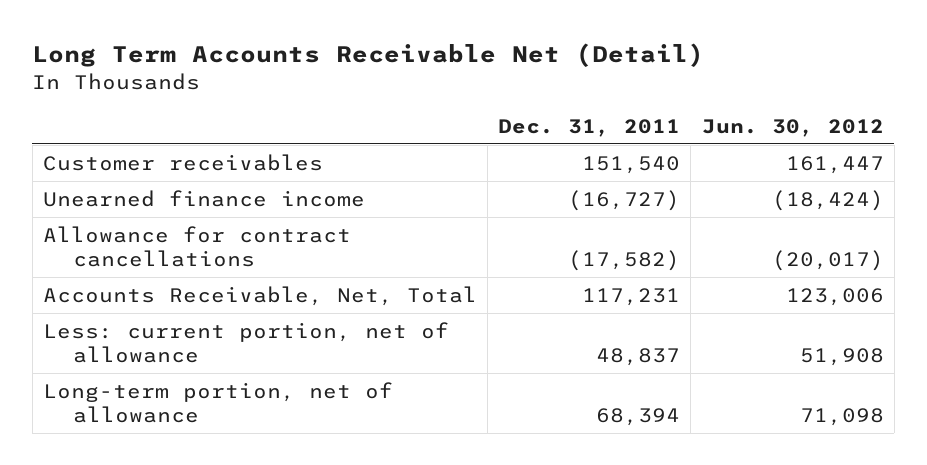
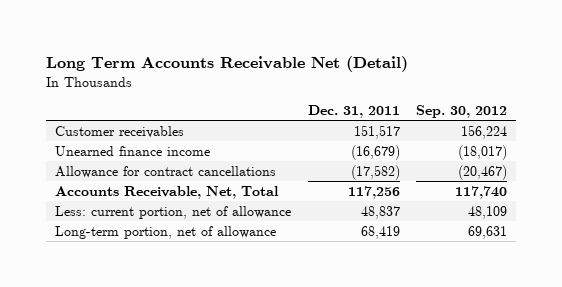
[701,118,884,137] Jun. 30, 2012 -> none
none -> [416,105,508,119] Sep. 30, 2012
[582,155,681,174] 151,540 -> [353,124,400,139] 151,517
[568,189,681,211] (16,727) -> [350,144,400,160] (16,679)
[582,287,681,306] 117,231 -> [347,185,400,199] 117,256
[596,407,681,426] 68,394 -> [360,225,400,239] 68,419

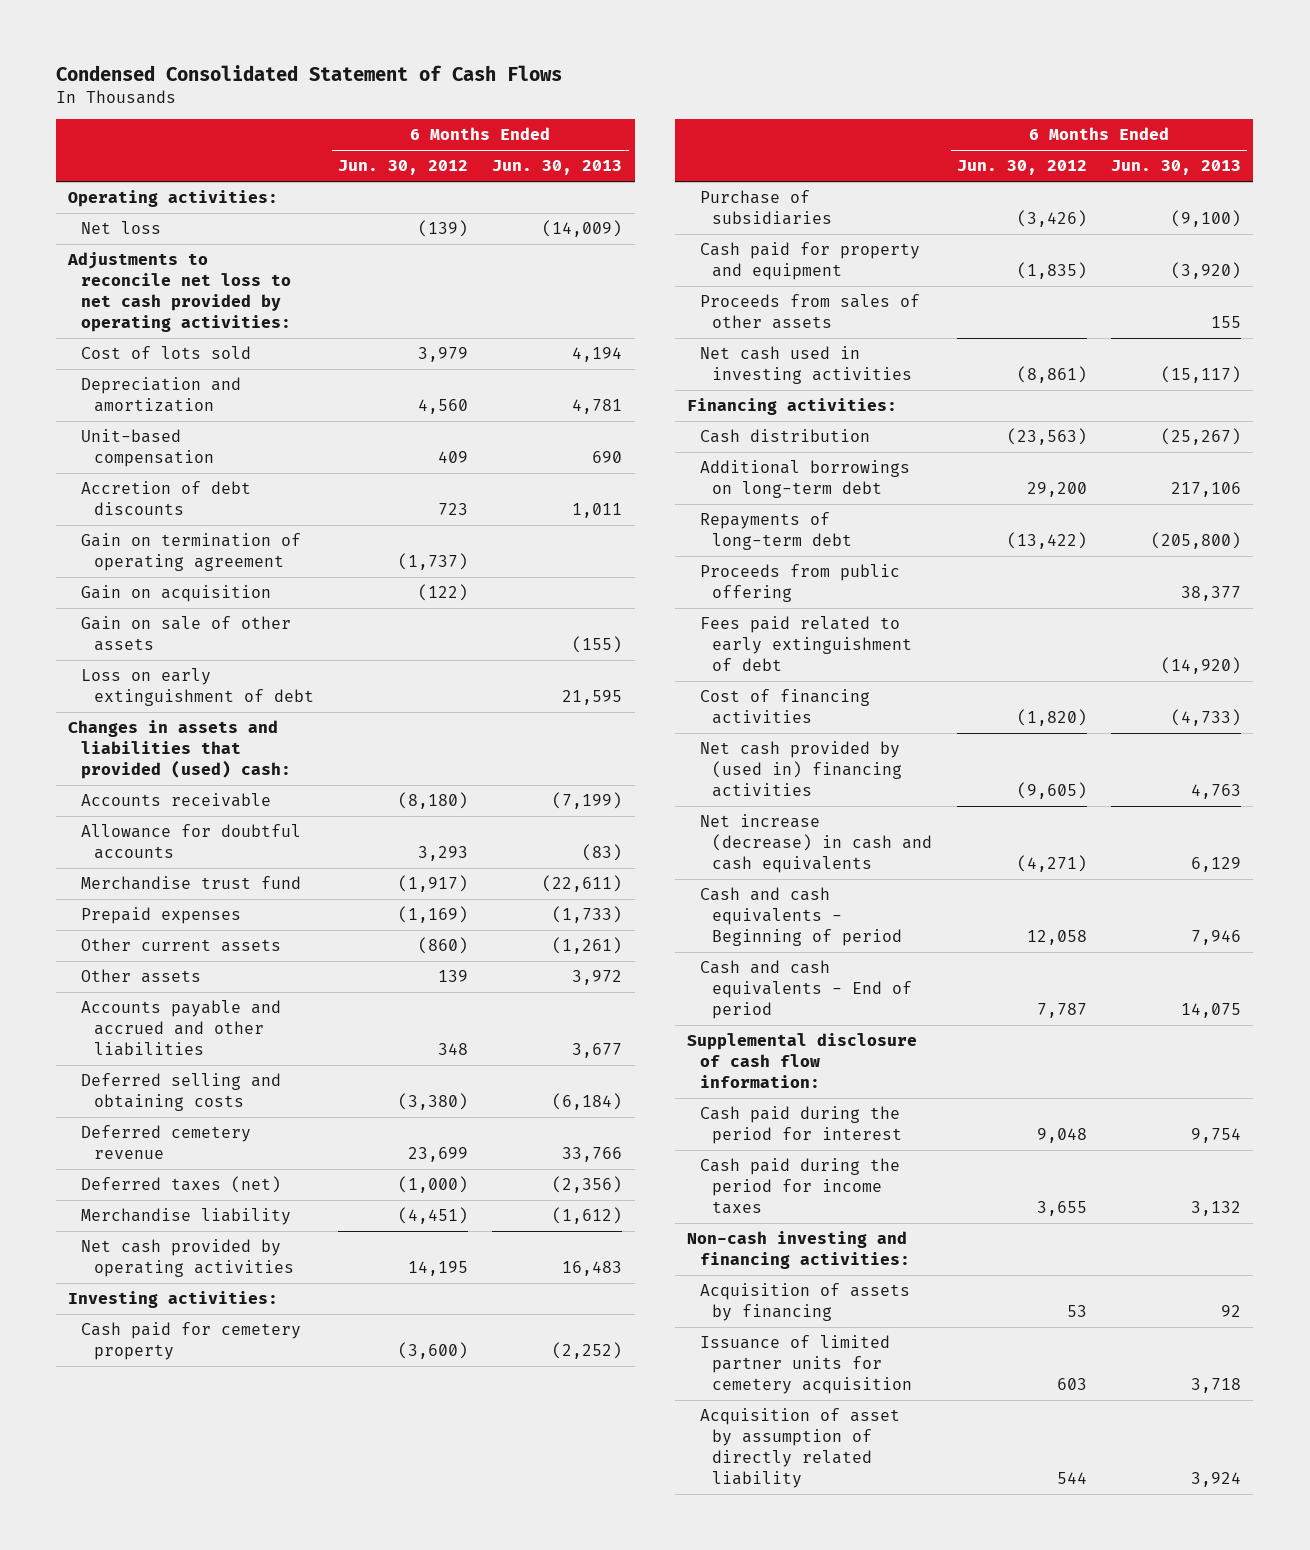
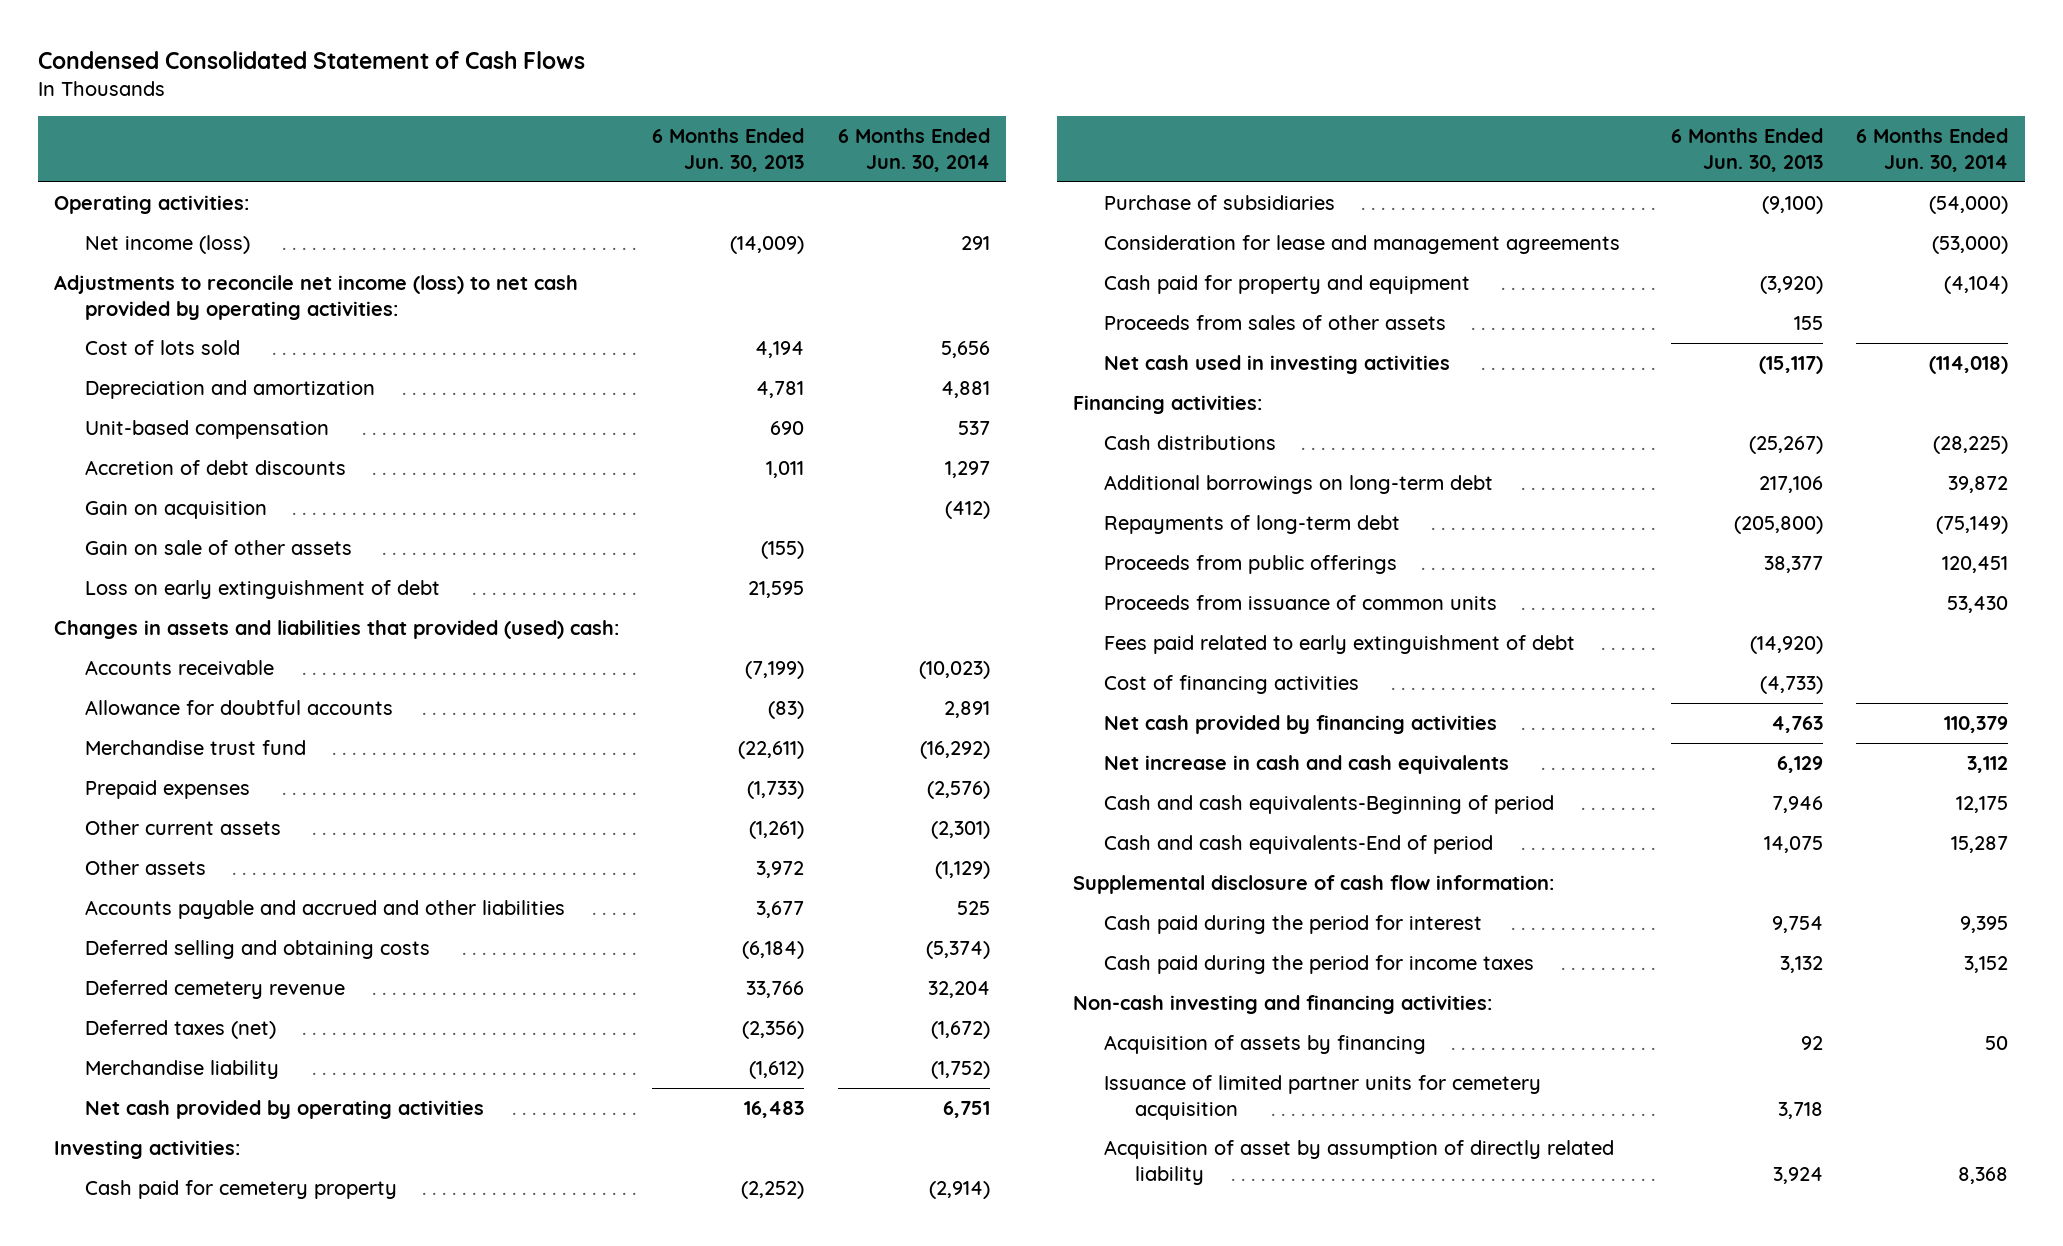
[338,160,469,176] Jun. 30, 2012 -> none
none -> [837,128,990,172] 6 Months Ended Jun. 30, 2014
[80,221,161,235] Net loss -> [85,235,251,255] Net income (loss)
[67,252,291,332] Adjustments to reconcile net loss to net cash provided by operating activities: -> [54,275,579,320] Adjustments to reconcile net income (loss) to net cash provided by operating activities:
[80,533,301,572] Gain on termination of operating agreement -> none
none -> [1104,235,1621,255] Consideration for lease and management agreements
[699,429,870,444] Cash distribution -> [1104,435,1277,451] Cash distributions
[699,564,900,603] Proceeds from public offering -> [1104,555,1398,575] Proceeds from public offerings
none -> [1104,595,1498,611] Proceeds from issuance of common units
[699,741,903,797] Net cash provided by (used in) financing activities -> [1104,715,1498,735] Net cash provided by financing activities
[699,814,933,873] Net increase (decrease) in cash and cash equivalents -> [1104,755,1510,775] Net increase in cash and cash equivalents
[699,887,903,946] Cash and cash equivalents - Beginning of period -> [1104,795,1555,815] Cash and cash equivalents-Beginning of period
[699,960,913,1019] Cash and cash equivalents - End of period -> [1104,835,1494,855] Cash and cash equivalents-End of period

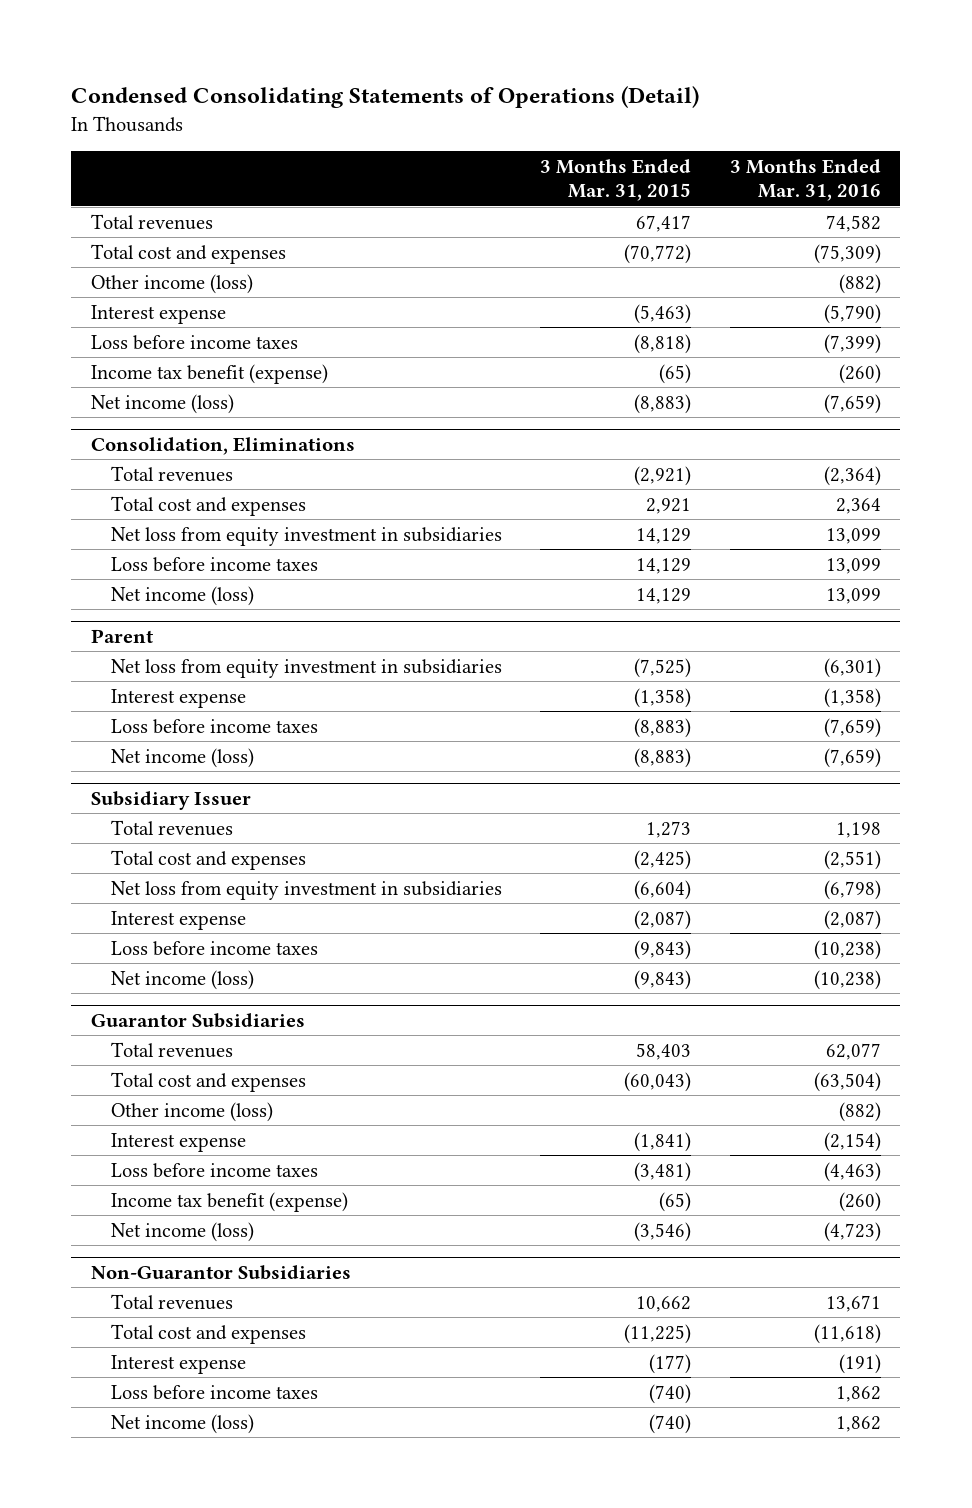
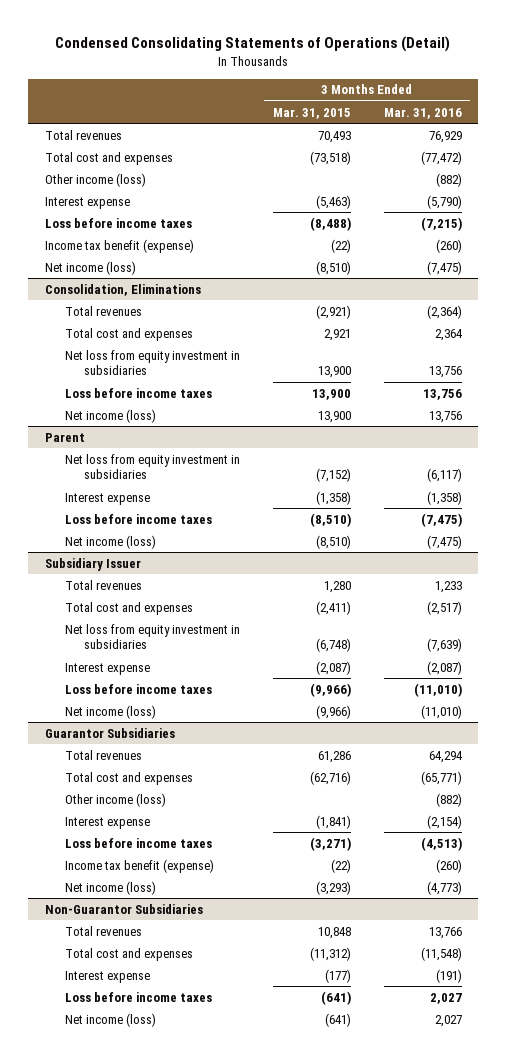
[636,214,692,232] 67,417 -> [317,130,351,143] 70,493
[825,214,881,232] 74,582 -> [428,130,462,143] 76,929
[624,243,692,264] (70,772) -> [309,150,351,165] (73,518)
[813,243,881,264] (75,309) -> [420,150,462,165] (77,472)
[634,333,692,354] (8,818) -> [309,216,351,231] (8,488)
[823,333,881,354] (7,399) -> [420,216,462,231] (7,215)
[659,363,692,384] (65) -> [330,238,351,253] (22)
[634,393,692,414] (8,883) -> [315,260,351,275] (8,510)
[823,393,881,414] (7,659) -> [426,260,462,275] (7,475)
[636,527,692,544] 14,129 -> [317,366,351,379] 13,900
[825,527,881,544] 13,099 -> [428,366,462,379] 13,756
[636,557,692,574] 14,129 -> [311,388,351,400] 13,900
[825,557,881,574] 13,099 -> [422,388,462,400] 13,756
[636,587,692,604] 14,129 -> [317,410,351,423] 13,900
[825,587,881,604] 13,099 -> [428,410,462,423] 13,756
[634,657,692,678] (7,525) -> [315,468,351,483] (7,152)
[823,657,881,678] (6,301) -> [426,468,462,483] (6,117)
[634,717,692,738] (8,883) -> [309,512,351,527] (8,510)
[823,717,881,738] (7,659) -> [420,512,462,527] (7,475)
[634,747,692,768] (8,883) -> [315,534,351,549] (8,510)
[823,747,881,768] (7,659) -> [426,534,462,549] (7,475)
[646,820,692,838] 1,273 -> [323,580,351,593] 1,280
[835,821,881,838] 1,198 -> [434,580,462,593] 1,233
[634,849,692,870] (2,425) -> [315,600,351,615] (2,411)
[823,849,881,870] (2,551) -> [426,600,462,615] (2,517)
[634,879,692,900] (6,604) -> [315,638,351,653] (6,748)
[823,879,881,900] (6,798) -> [426,638,462,653] (7,639)
[634,939,692,960] (9,843) -> [309,682,351,697] (9,966)
[813,939,881,960] (10,238) -> [413,682,462,697] (11,010)
[634,969,692,990] (9,843) -> [315,704,351,719] (9,966)
[813,969,881,990] (10,238) -> [420,704,462,719] (11,010)
[636,1042,692,1060] 58,403 -> [317,750,351,763] 61,286
[825,1042,881,1060] 62,077 -> [428,750,463,763] 64,294
[624,1071,692,1092] (60,043) -> [309,770,351,785] (62,716)
[813,1071,881,1092] (63,504) -> [420,770,462,785] (65,771)
[634,1161,692,1182] (3,481) -> [309,836,351,851] (3,271)
[823,1161,881,1182] (4,463) -> [420,836,462,851] (4,513)
[659,1191,692,1212] (65) -> [330,858,351,873] (22)
[634,1221,692,1242] (3,546) -> [315,880,351,895] (3,293)
[823,1221,881,1242] (4,723) -> [426,880,462,895] (4,773)
[636,1295,692,1312] 10,662 -> [317,926,351,939] 10,848
[825,1294,881,1312] 13,671 -> [428,926,462,939] 13,766
[624,1323,692,1344] (11,225) -> [309,946,351,961] (11,312)
[813,1323,881,1344] (11,618) -> [420,946,462,961] (11,548)
[649,1383,692,1404] (740) -> [320,990,351,1005] (641)
[835,1385,881,1402] 1,862 -> [429,992,462,1004] 2,027
[649,1413,692,1434] (740) -> [324,1012,351,1027] (641)
[835,1415,881,1432] 1,862 -> [434,1014,462,1027] 2,027

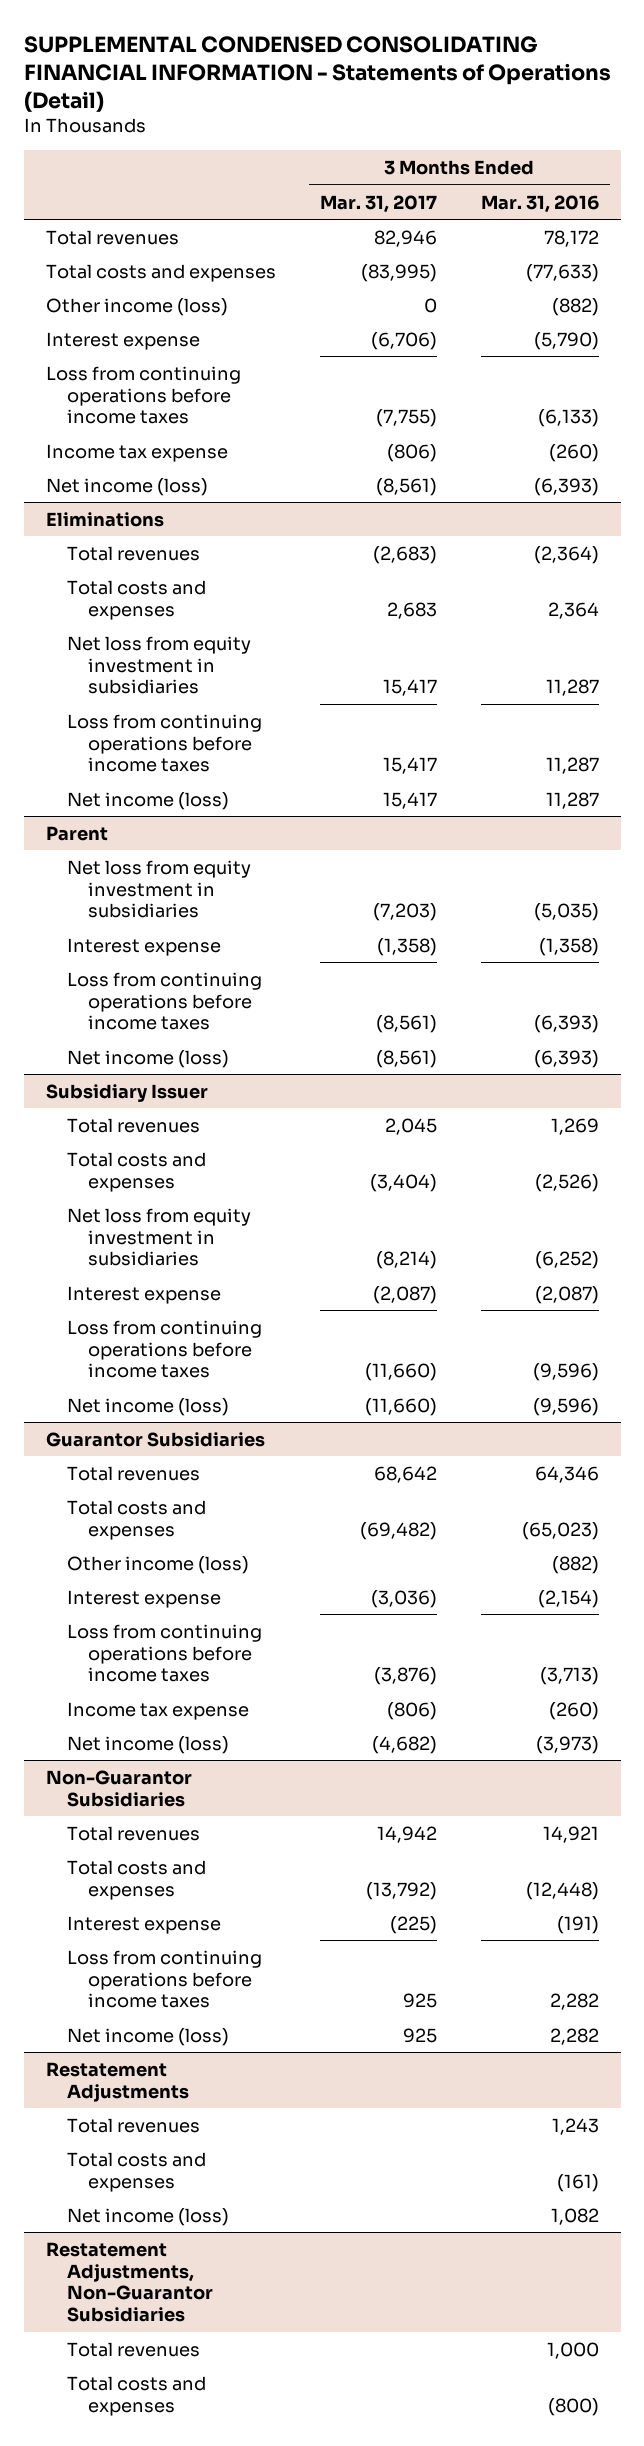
[55,36,451,53] Condensed Consolidating Statements of Operations (Detail) -> [23,35,611,112] SUPPLEMENTAL CONDENSED CONSOLIDATING FINANCIAL INFORMATION - Statements of Operations (Detail)
[272,107,351,119] Mar. 31, 2015 -> none
none -> [319,194,437,213] Mar. 31, 2017
[428,130,462,143] 76,929 -> [543,229,599,247] 78,172
[44,151,173,165] Total cost and expenses -> [45,263,276,282] Total costs and expenses
[420,150,462,165] (77,472) -> [525,263,599,282] (77,633)
[44,217,192,228] Loss before income taxes -> [45,365,241,425] Loss from continuing operations before income taxes
[420,216,462,231] (7,215) -> [537,409,599,428] (6,133)
[44,238,194,253] Income tax benefit (expense) -> [45,443,228,462] Income tax expense
[426,260,462,275] (7,475) -> [533,477,599,496] (6,393)
[44,283,201,296] Consolidation, Eliminations -> [45,511,164,527] Eliminations
[64,327,193,341] Total cost and expenses -> [66,579,206,620] Total costs and expenses
[428,366,462,379] 13,756 -> [545,679,599,697] 11,287
[64,387,212,398] Loss before income taxes -> [66,713,262,773] Loss from continuing operations before income taxes
[422,388,462,400] 13,756 -> [545,757,599,775] 11,287
[428,410,462,423] 13,756 -> [545,791,599,809] 11,287
[426,468,462,483] (6,117) -> [533,903,599,922] (5,035)
[64,513,212,524] Loss before income taxes -> [66,971,262,1031] Loss from continuing operations before income taxes
[420,512,462,527] (7,475) -> [533,1015,599,1034] (6,393)
[426,534,462,549] (7,475) -> [533,1049,599,1068] (6,393)
[434,580,462,593] 1,233 -> [550,1117,599,1135] 1,269
[64,601,193,615] Total cost and expenses -> [66,1151,206,1192] Total costs and expenses
[426,600,462,615] (2,517) -> [534,1173,599,1192] (2,526)
[426,638,462,653] (7,639) -> [534,1251,599,1270] (6,252)
[64,683,212,694] Loss before income taxes -> [66,1319,262,1379] Loss from continuing operations before income taxes
[413,682,462,697] (11,010) -> [532,1363,599,1382] (9,596)
[420,704,462,719] (11,010) -> [532,1397,599,1416] (9,596)
[428,750,463,763] 64,294 -> [534,1465,599,1483] 64,346
[64,771,193,785] Total cost and expenses -> [66,1499,206,1540] Total costs and expenses
[420,770,462,785] (65,771) -> [521,1521,599,1540] (65,023)
[64,837,212,848] Loss before income taxes -> [66,1623,262,1683] Loss from continuing operations before income taxes
[420,836,462,851] (4,513) -> [539,1667,599,1686] (3,713)
[64,858,214,873] Income tax benefit (expense) -> [66,1701,249,1720] Income tax expense
[426,880,462,895] (4,773) -> [535,1735,599,1754] (3,973)
[428,926,462,939] 13,766 -> [542,1825,599,1843] 14,921
[64,947,193,961] Total cost and expenses -> [66,1859,206,1900] Total costs and expenses
[420,946,462,961] (11,548) -> [525,1881,599,1900] (12,448)
[64,991,212,1002] Loss before income taxes -> [66,1949,262,2009] Loss from continuing operations before income taxes
[429,992,462,1004] 2,027 -> [549,1993,599,2011] 2,282
[434,1014,462,1027] 2,027 -> [549,2027,599,2045] 2,282
none -> [45,2061,189,2102] Restatement Adjustments
none -> [66,2117,200,2133] Total revenues
none -> [66,2151,206,2192] Total costs and expenses
none -> [66,2207,229,2226] Net income (loss)
none -> [45,2241,213,2323] Restatement Adjustments, Non-Guarantor Subsidiaries
none -> [66,2341,200,2357] Total revenues
none -> [66,2375,206,2416] Total costs and expenses

